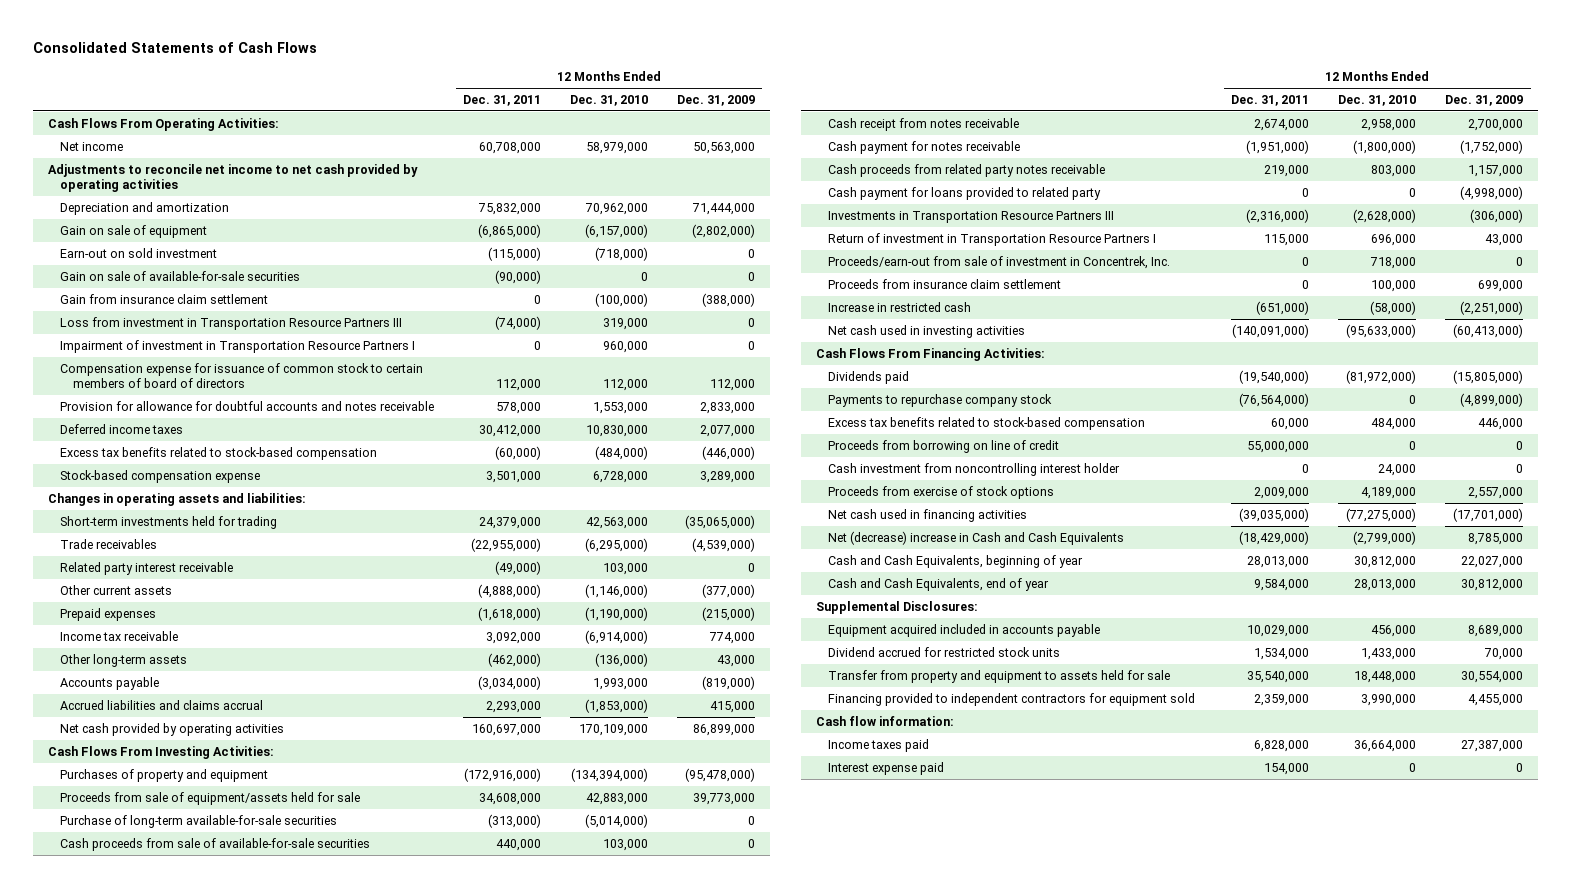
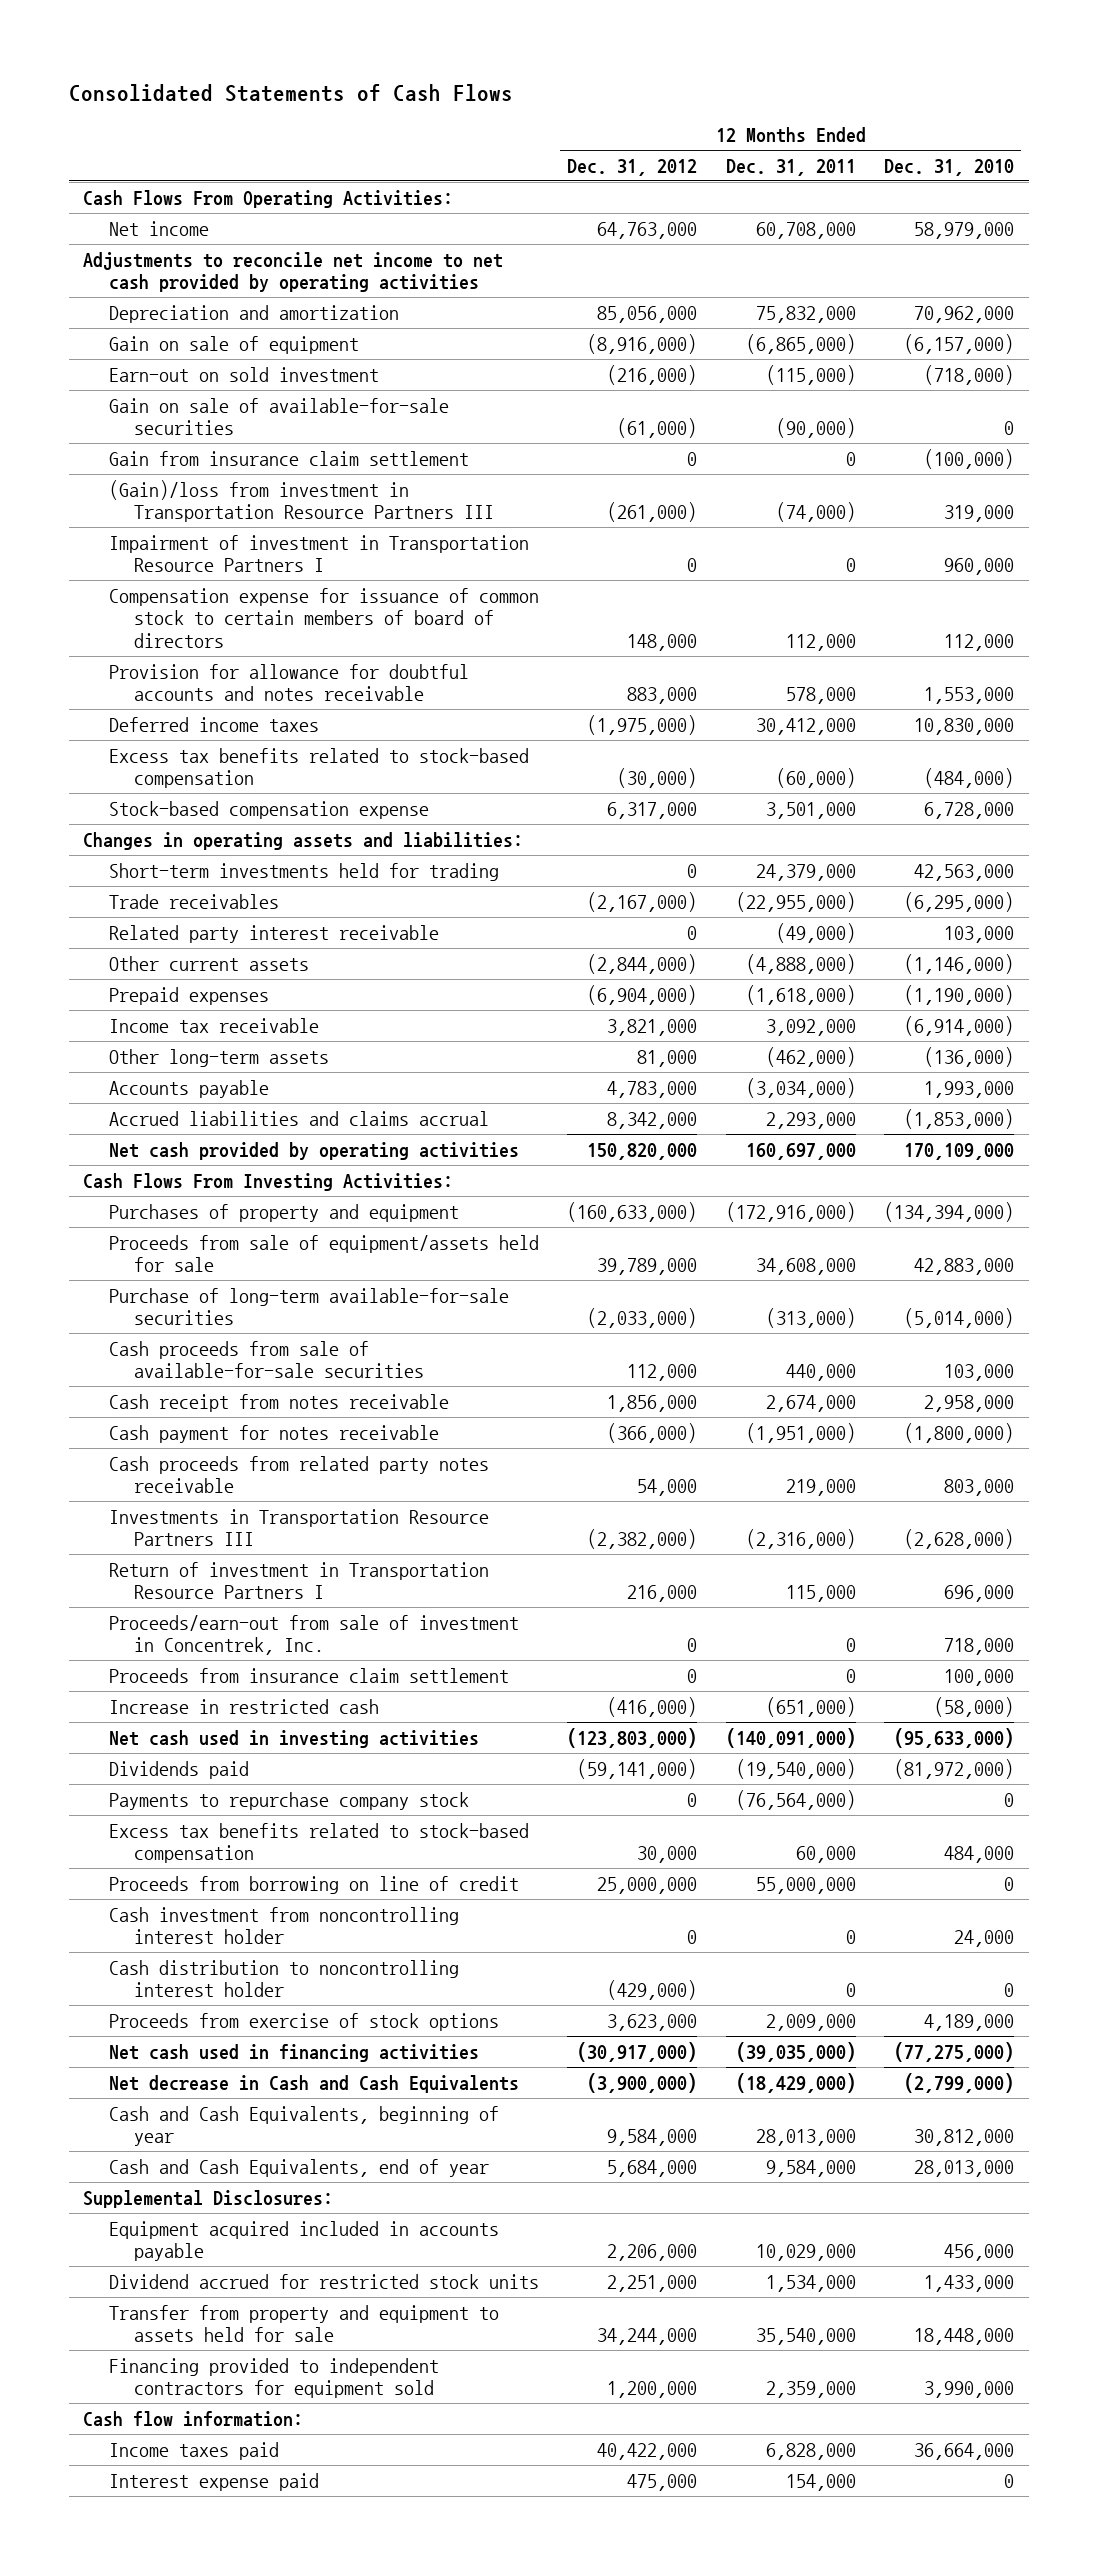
[677,95,756,107] Dec. 31, 2009 -> none
none -> [567,158,698,176] Dec. 31, 2012
[60,316,403,330] Loss from investment in Transportation Resource Partners III -> [108,479,494,523] (Gain)/loss from investment in Transportation Resource Partners III
[828,186,1102,200] Cash payment for loans provided to related party -> none
[815,347,1045,361] Cash Flows From Financing Activities: -> none
none -> [108,1959,459,1998] Cash distribution to noncontrolling interest holder
[828,530,1125,545] Net (decrease) increase in Cash and Cash Equivalents -> [108,2074,519,2093] Net decrease in Cash and Cash Equivalents

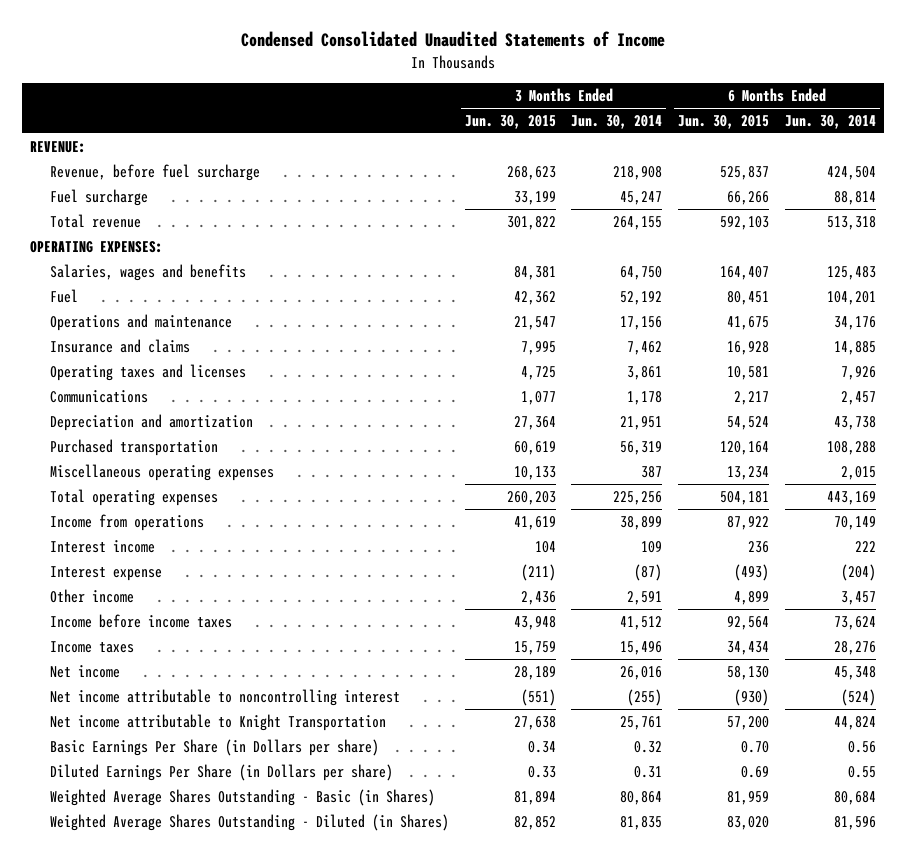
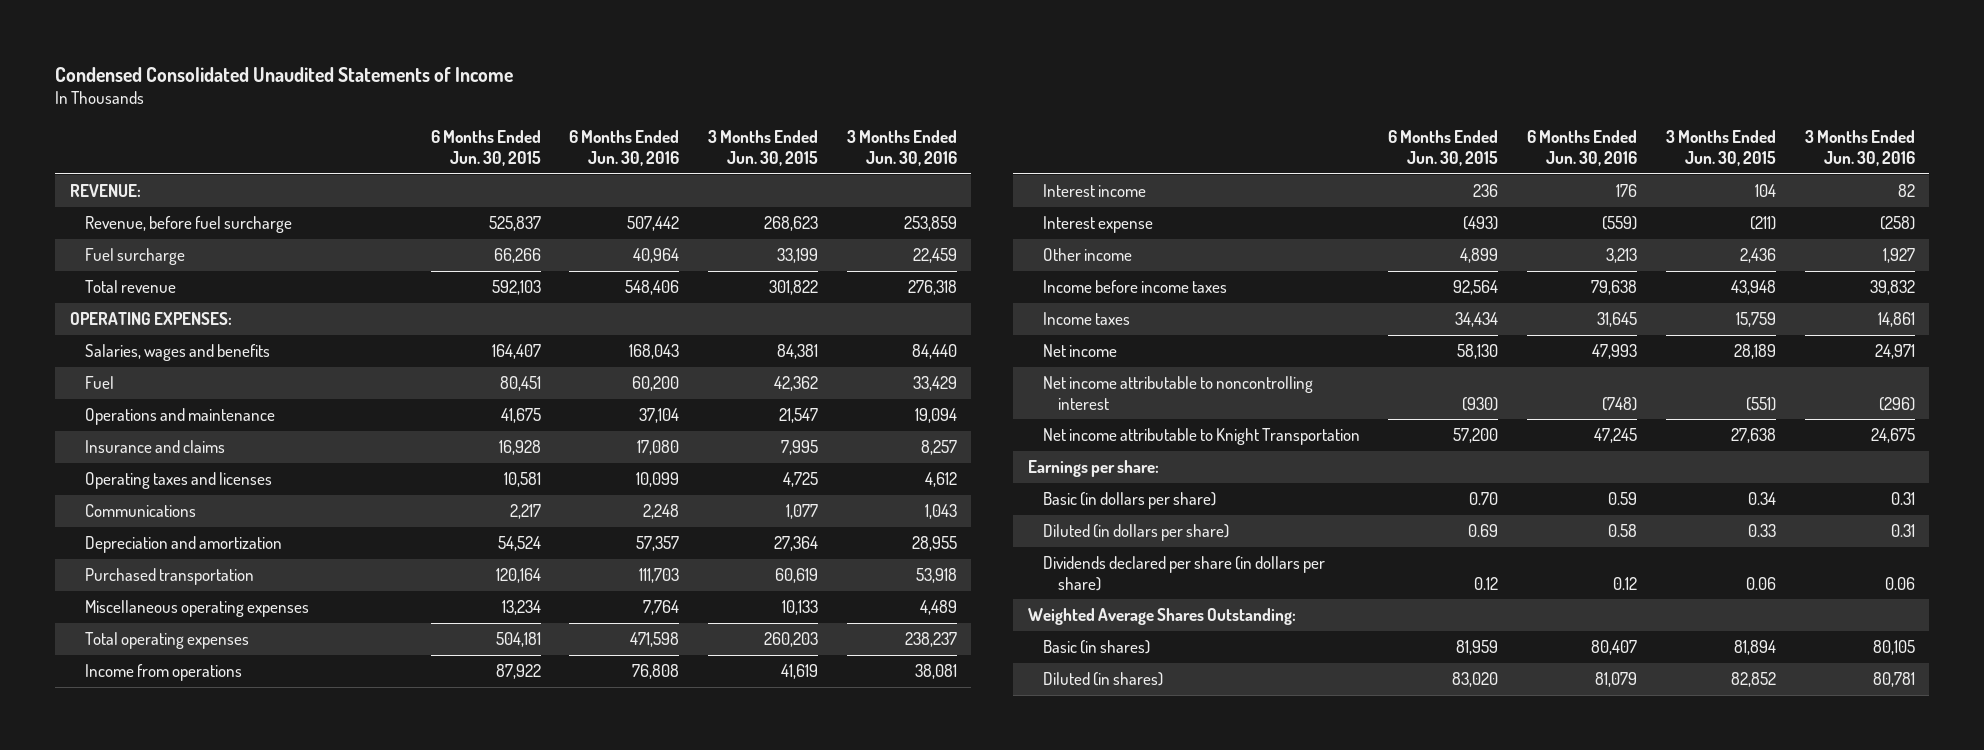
[571,114,663,129] Jun. 30, 2014 -> none
[785,114,877,129] Jun. 30, 2014 -> none
none -> [569,130,680,166] 6 Months Ended Jun. 30, 2016
none -> [846,130,957,166] 3 Months Ended Jun. 30, 2016
none -> [1027,460,1159,478] Earnings per share:
[49,738,379,756] Basic Earnings Per Share (in Dollars per share) -> [1042,492,1216,510] Basic (in dollars per share)
[49,763,393,781] Diluted Earnings Per Share (in Dollars per share) -> [1042,524,1229,542] Diluted (in dollars per share)
none -> [1042,556,1325,591] Dividends declared per share (in dollars per share)
none -> [1027,608,1296,626] Weighted Average Shares Outstanding:
[49,788,435,806] Weighted Average Shares Outstanding - Basic (in Shares) -> [1042,640,1150,655] Basic (in shares)
[49,813,449,831] Weighted Average Shares Outstanding - Diluted (in Shares) -> [1042,672,1163,687] Diluted (in shares)

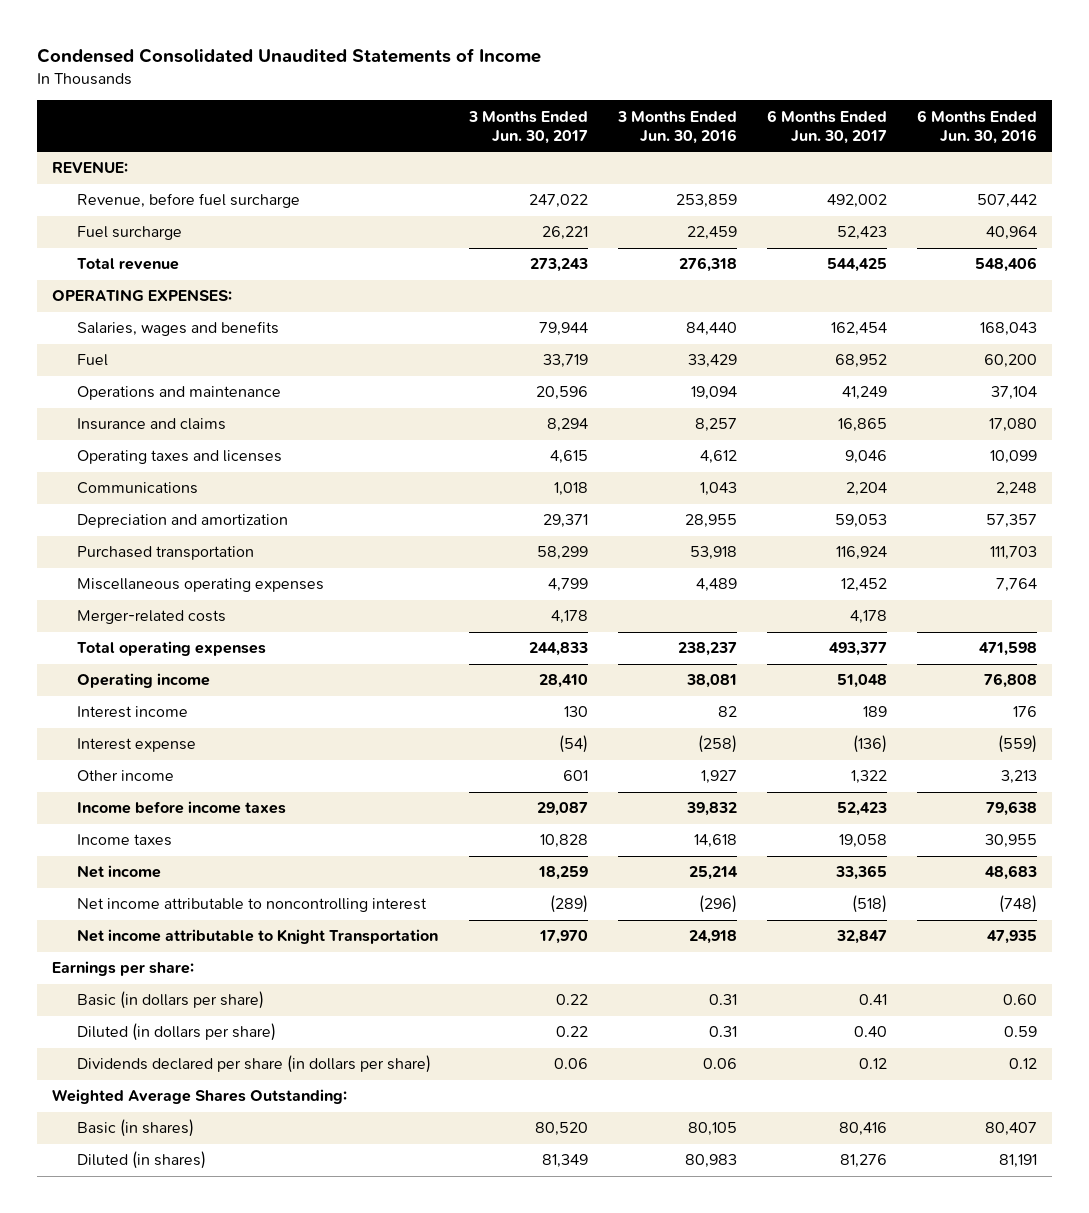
[430,130,541,166] 6 Months Ended Jun. 30, 2015 -> none
[708,130,819,166] 3 Months Ended Jun. 30, 2015 -> none
none -> [467,110,588,144] 3 Months Ended Jun. 30, 2017
none -> [766,109,887,144] 6 Months Ended Jun. 30, 2017
none -> [77,610,227,625] Merger-related costs
[84,664,242,682] Income from operations -> [77,673,211,689] Operating income
[1597,312,1638,328] 31,645 -> [985,834,1038,849] 30,955
[1877,312,1915,328] 14,861 -> [693,834,737,849] 14,618
[1592,344,1638,360] 47,993 -> [985,865,1038,881] 48,683
[1874,344,1915,360] 24,971 -> [688,866,738,881] 25,214
[1594,428,1638,444] 47,245 -> [987,930,1038,945] 47,935
[1870,428,1915,444] 24,675 -> [688,930,737,945] 24,918
[1608,492,1638,506] 0.59 -> [1003,994,1038,1006] 0.60
[1608,524,1638,538] 0.58 -> [1004,1026,1038,1038] 0.59
[1595,672,1638,688] 81,079 -> [999,1154,1038,1169] 81,191
[1872,672,1915,688] 80,781 -> [684,1154,737,1169] 80,983

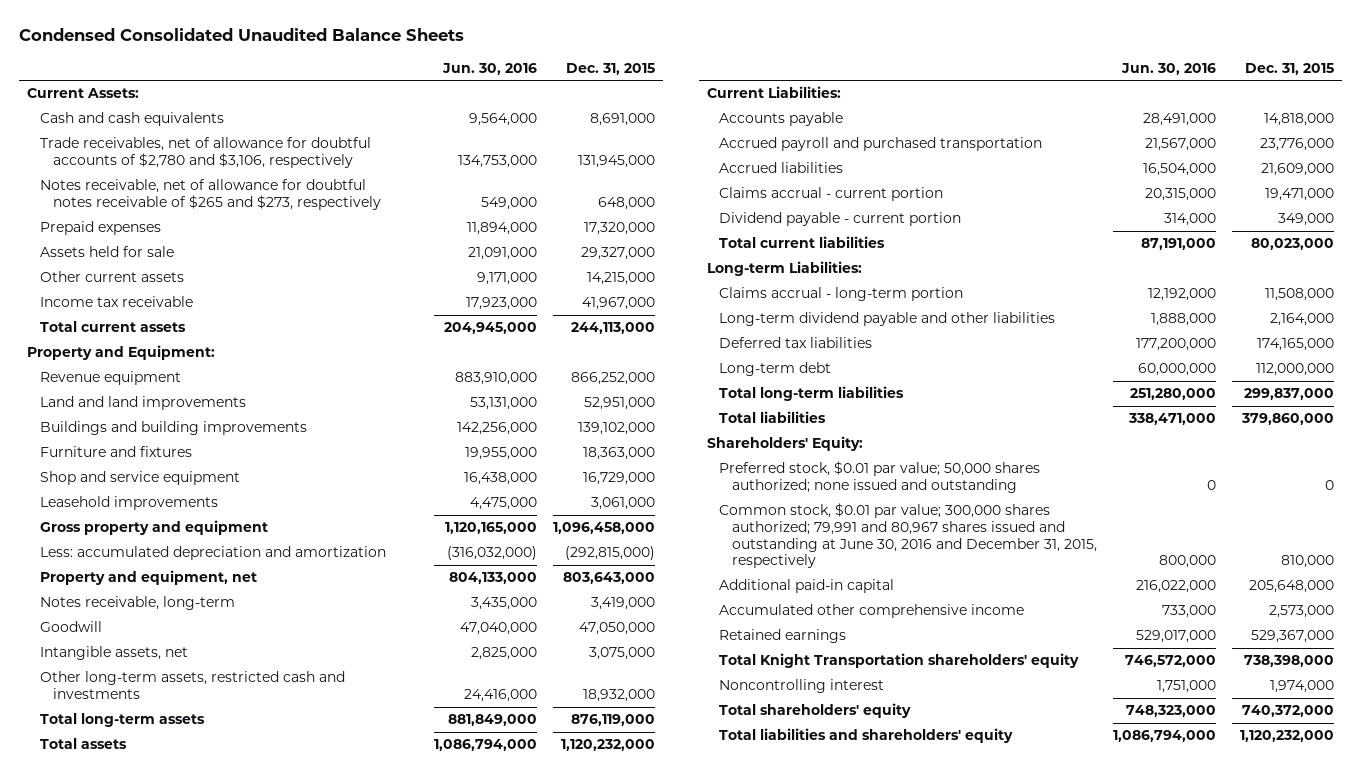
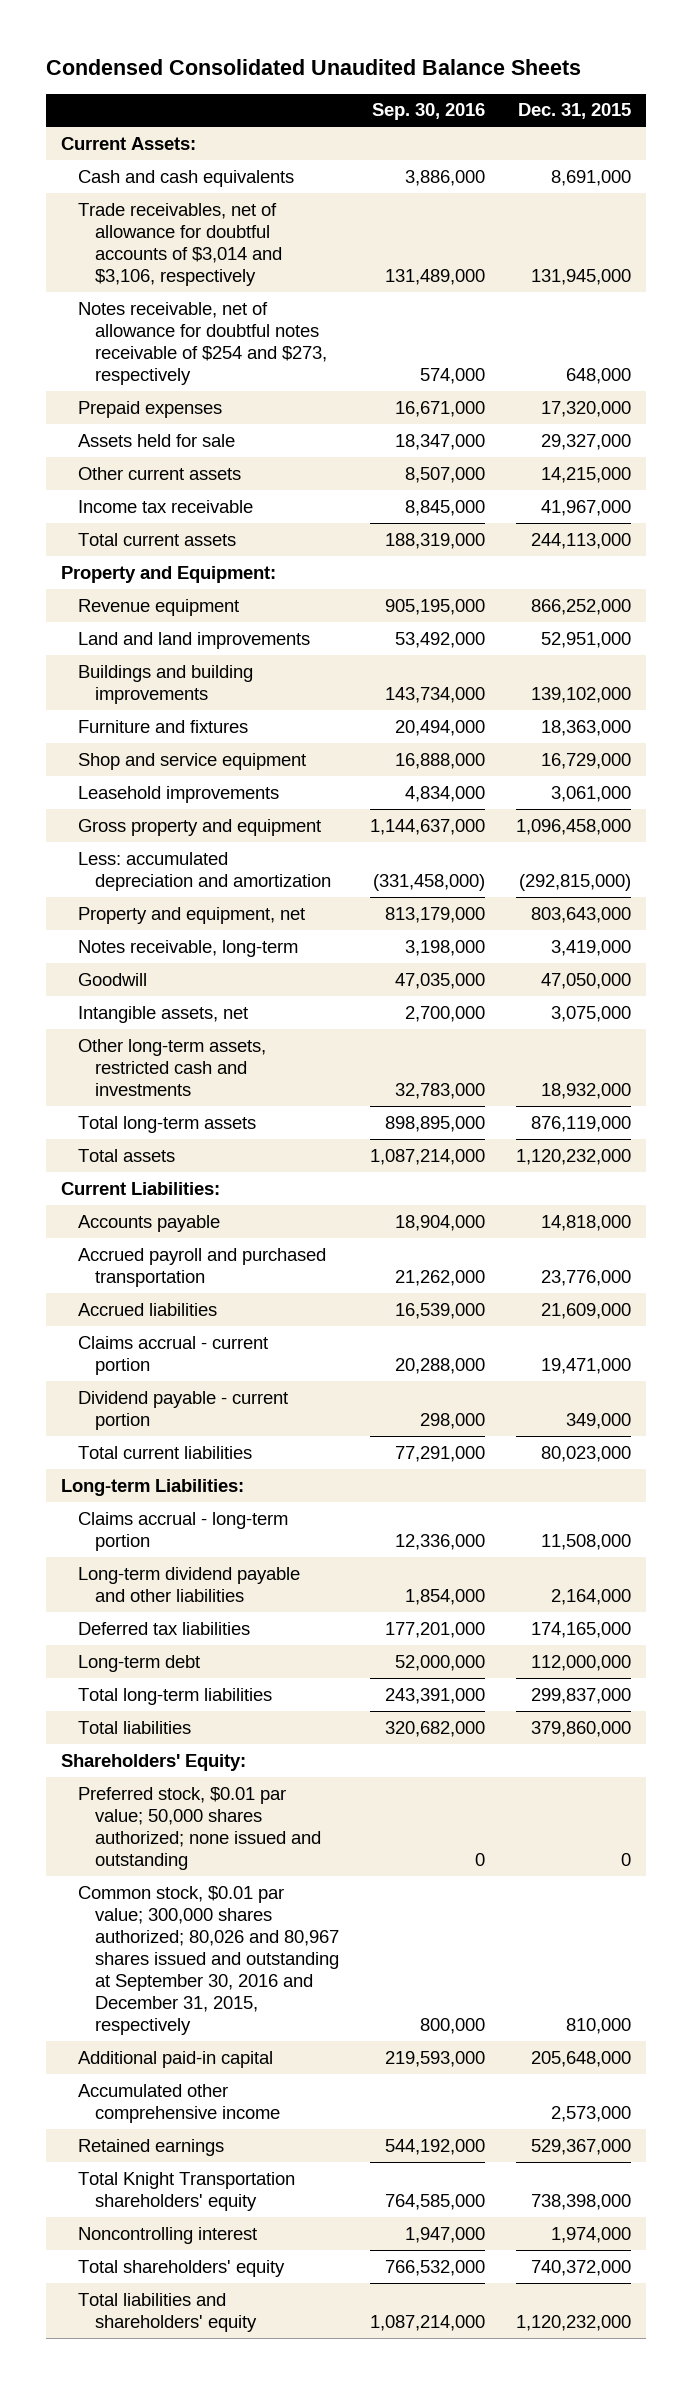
[442,62,538,75] Jun. 30, 2016 -> none
none -> [371,103,485,121] Sep. 30, 2016
[40,137,372,169] Trade receivables, net of allowance for doubtful accounts of $2,780 and $3,106, respectively -> [78,202,282,287] Trade receivables, net of allowance for doubtful accounts of $3,014 and $3,106, respectively
[40,179,382,211] Notes receivable, net of allowance for doubtful notes receivable of $265 and $273, respectively -> [78,301,327,386] Notes receivable, net of allowance for doubtful notes receivable of $254 and $273, respectively
[719,503,1098,569] Common stock, $0.01 par value; 300,000 shares authorized; 79,991 and 80,967 shares issued and outstanding at June 30, 2016 and December 31, 2015, respectively -> [78,1885,339,2036] Common stock, $0.01 par value; 300,000 shares authorized; 80,026 and 80,967 shares issued and outstanding at September 30, 2016 and December 31, 2015, respectively

